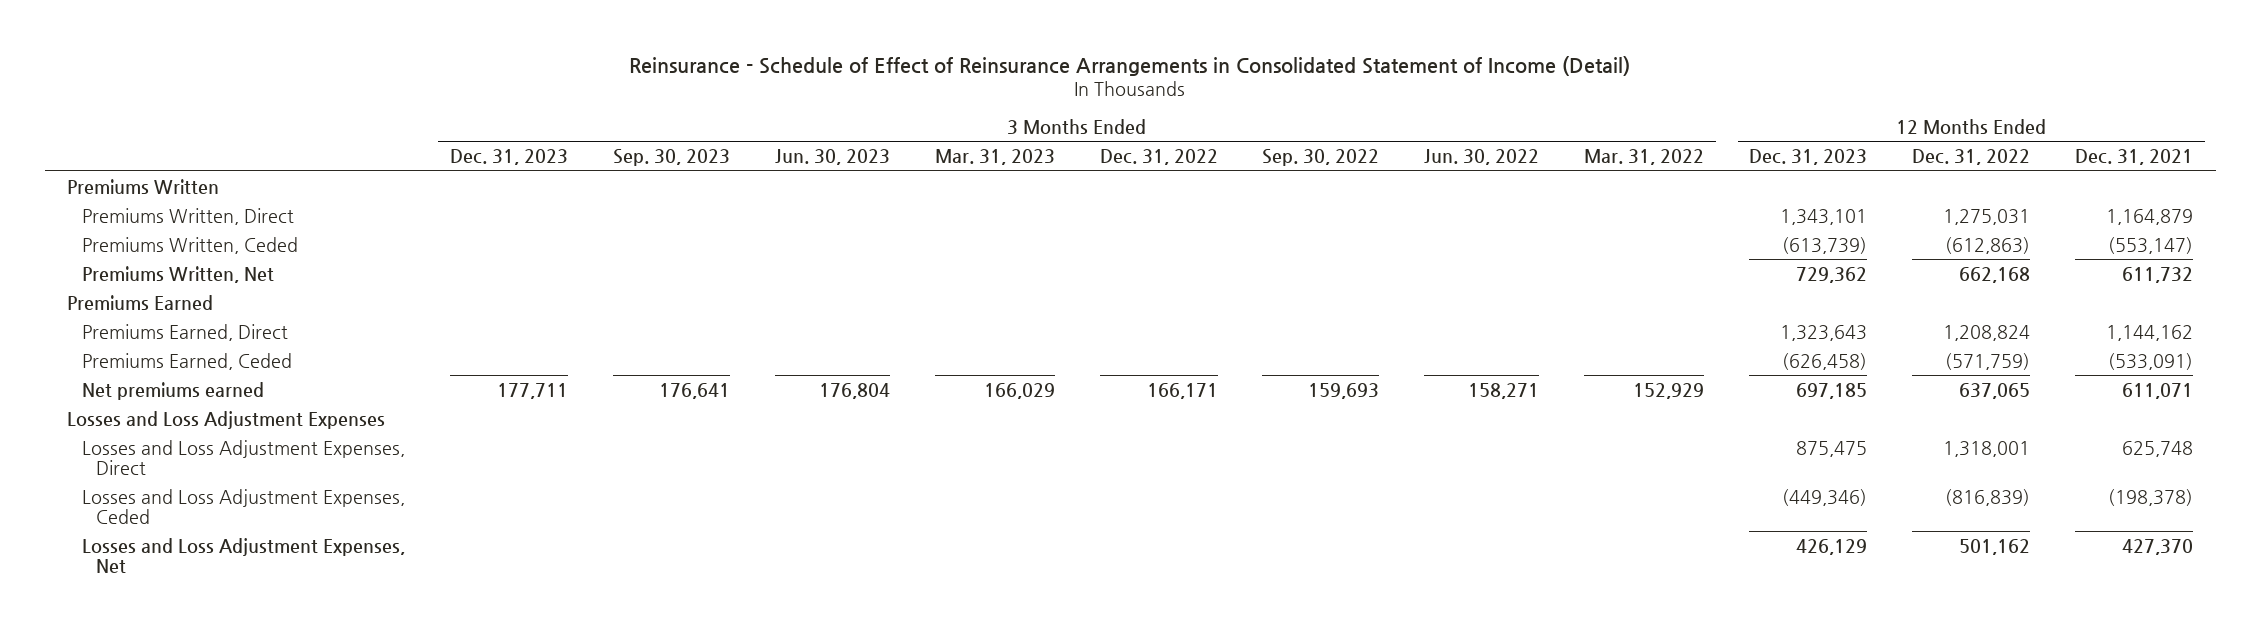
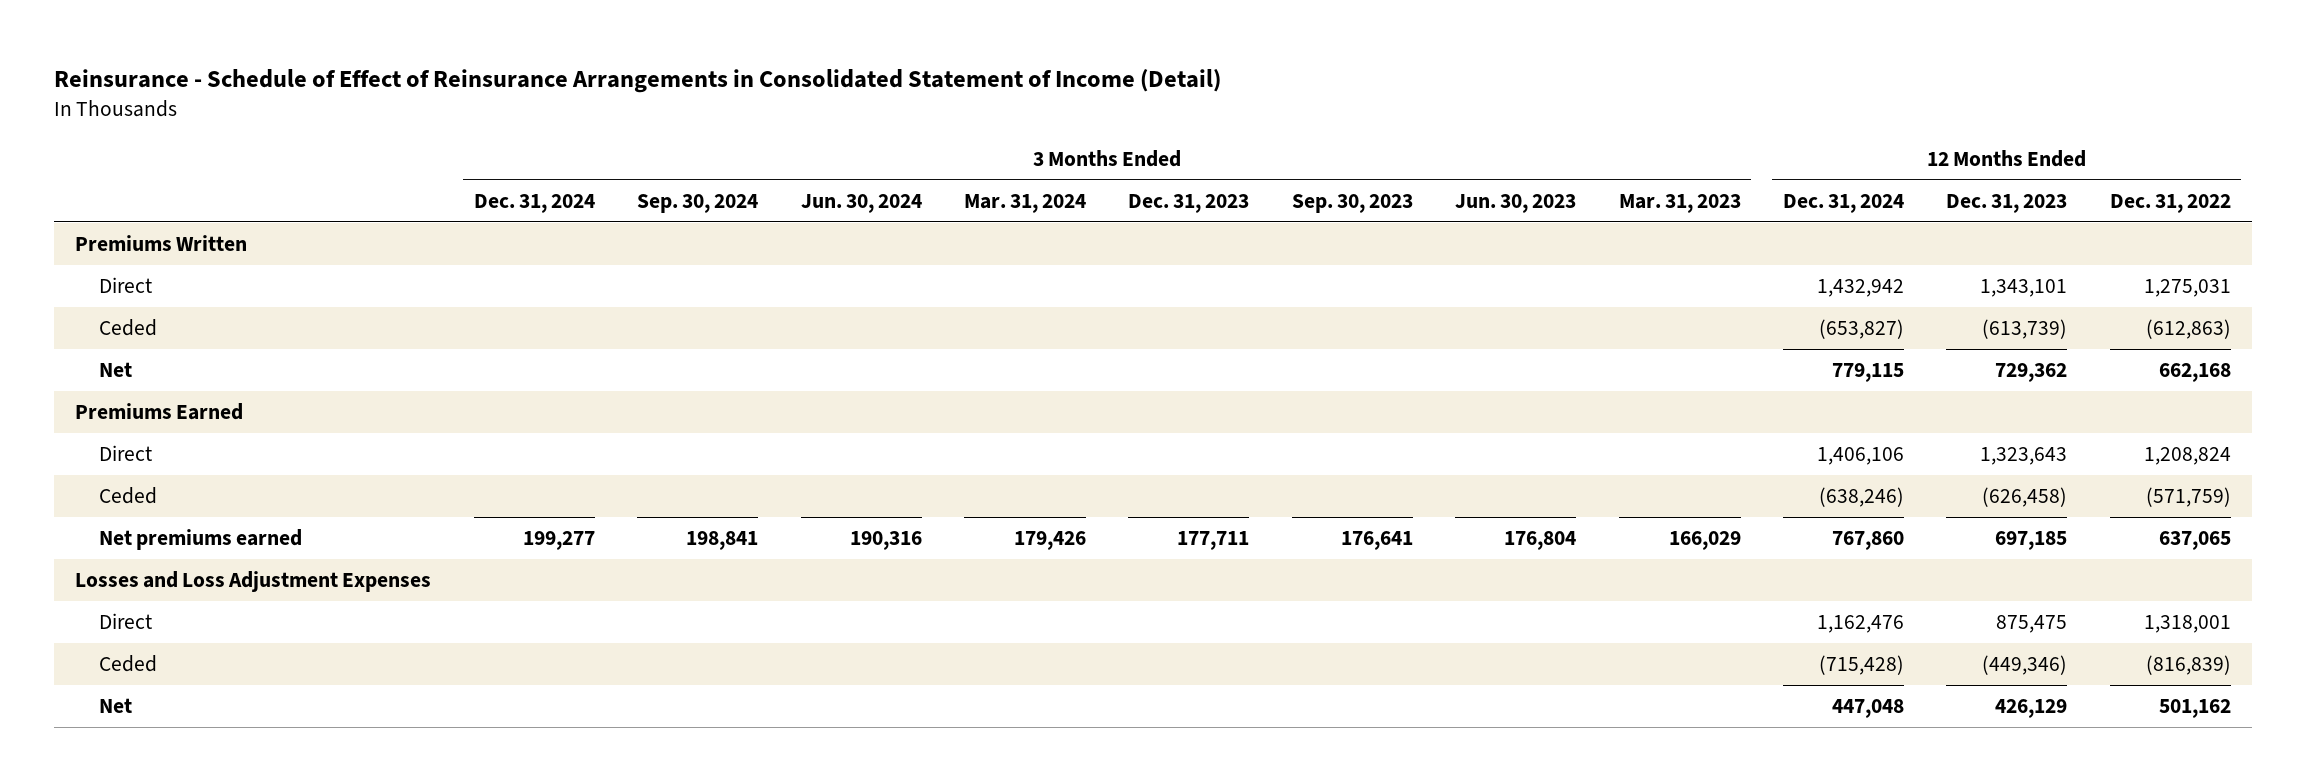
[1099,149,1218,166] Dec. 31, 2022 -> none
[1262,149,1380,167] Sep. 30, 2022 -> none
[1424,149,1540,166] Jun. 30, 2022 -> none
[1584,149,1705,166] Mar. 31, 2022 -> none
[2075,149,2194,166] Dec. 31, 2021 -> none
none -> [473,193,595,213] Dec. 31, 2024
none -> [637,193,759,213] Sep. 30, 2024
none -> [800,193,922,213] Jun. 30, 2024
none -> [963,193,1086,213] Mar. 31, 2024
none -> [1782,193,1904,213] Dec. 31, 2024
[81,207,294,225] Premiums Written, Direct -> [98,277,152,294] Direct
[81,236,298,254] Premiums Written, Ceded -> [98,319,157,337] Ceded
[81,265,274,283] Premiums Written, Net -> [98,362,132,378] Net
[81,323,288,341] Premiums Earned, Direct -> [98,445,152,462] Direct
[81,352,292,370] Premiums Earned, Ceded -> [98,487,157,505] Ceded
[81,439,405,475] Losses and Loss Adjustment Expenses, Direct -> [98,613,152,630] Direct
[81,488,405,524] Losses and Loss Adjustment Expenses, Ceded -> [98,655,157,673] Ceded
[81,537,405,573] Losses and Loss Adjustment Expenses, Net -> [98,698,132,714] Net

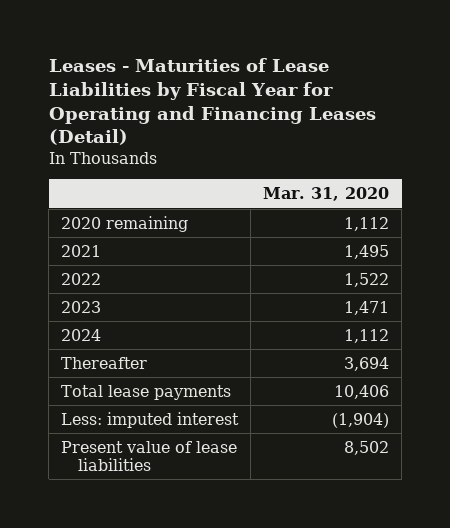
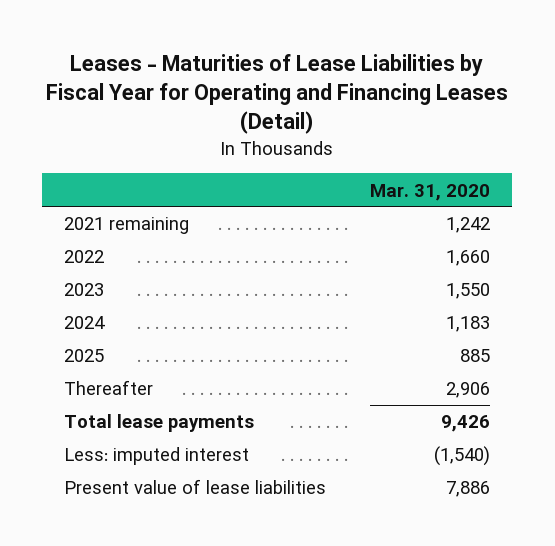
[61,244,102,257] 2021 -> none
[61,215,189,232] 2020 remaining -> [64,217,190,235] 2021 remaining
[344,216,390,231] 1,112 -> [446,217,491,234] 1,242
[344,272,390,287] 1,522 -> [446,250,491,267] 1,660
[344,300,390,315] 1,471 -> [446,283,491,300] 1,550
[344,328,390,343] 1,112 -> [446,316,491,333] 1,183
none -> [64,349,105,363] 2025
[344,356,390,371] 3,694 -> [446,382,491,399] 2,906
[334,384,390,399] 10,406 -> [441,415,491,433] 9,426
[332,412,390,428] (1,904) -> [434,446,491,467] (1,540)
[344,440,390,455] 8,502 -> [446,481,491,498] 7,886

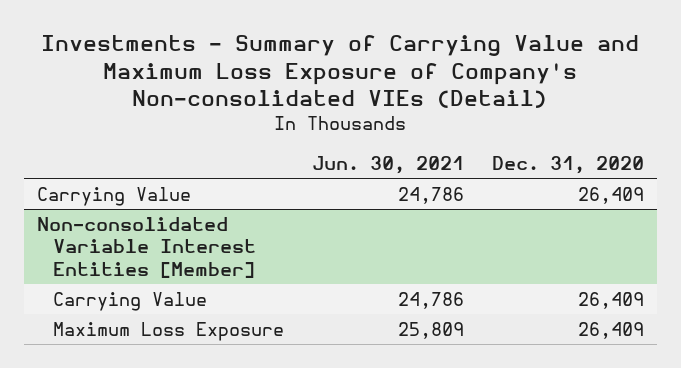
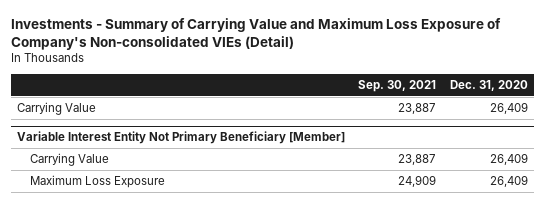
[311,155,464,174] Jun. 30, 2021 -> none
none -> [358,80,437,93] Sep. 30, 2021
[37,216,257,279] Non-consolidated Variable Interest Entities [Member] -> [17,131,346,145] Variable Interest Entity Not Primary Beneficiary [Member]

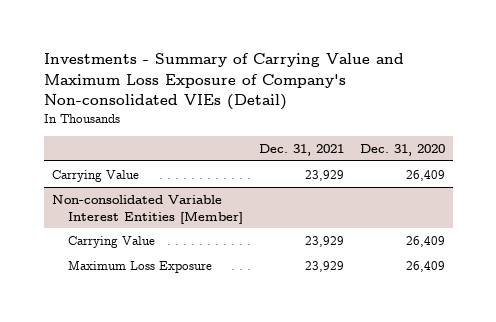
[358,80,437,93] Sep. 30, 2021 -> none
none -> [258,143,344,156] Dec. 31, 2021
[17,131,346,145] Variable Interest Entity Not Primary Beneficiary [Member] -> [51,194,243,224] Non-consolidated Variable Interest Entities [Member]

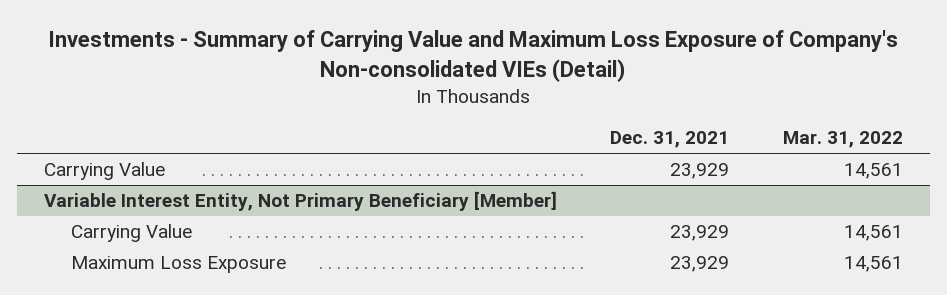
[359,143,445,156] Dec. 31, 2020 -> none
none -> [783,131,904,149] Mar. 31, 2022
[51,194,243,224] Non-consolidated Variable Interest Entities [Member] -> [43,191,557,212] Variable Interest Entity, Not Primary Beneficiary [Member]

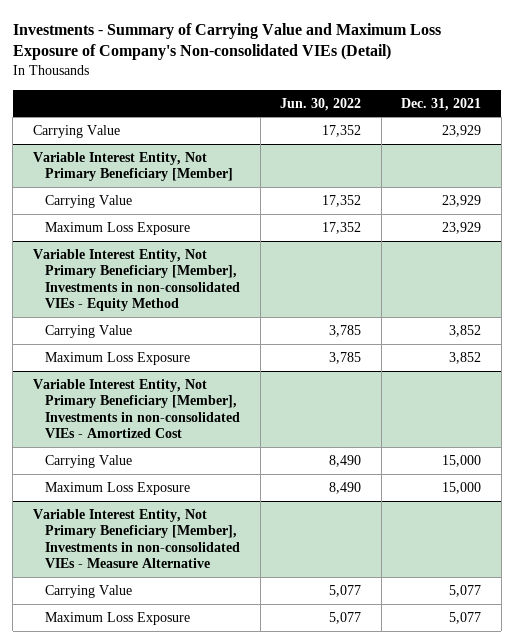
[783,131,904,149] Mar. 31, 2022 -> none
none -> [280,97,362,111] Jun. 30, 2022
none -> [32,248,241,312] Variable Interest Entity, Not Primary Beneficiary [Member], Investments in non-consolidated VIEs - Equity Method
none -> [45,324,133,338] Carrying Value
none -> [45,351,191,365] Maximum Loss Exposure
none -> [32,378,241,439] Variable Interest Entity, Not Primary Beneficiary [Member], Investments in non-consolidated VIEs - Amortized Cost
none -> [45,454,133,468] Carrying Value
none -> [45,481,191,495] Maximum Loss Exposure
none -> [32,508,241,569] Variable Interest Entity, Not Primary Beneficiary [Member], Investments in non-consolidated VIEs - Measure Alternative
none -> [45,584,133,598] Carrying Value
none -> [45,611,191,625] Maximum Loss Exposure

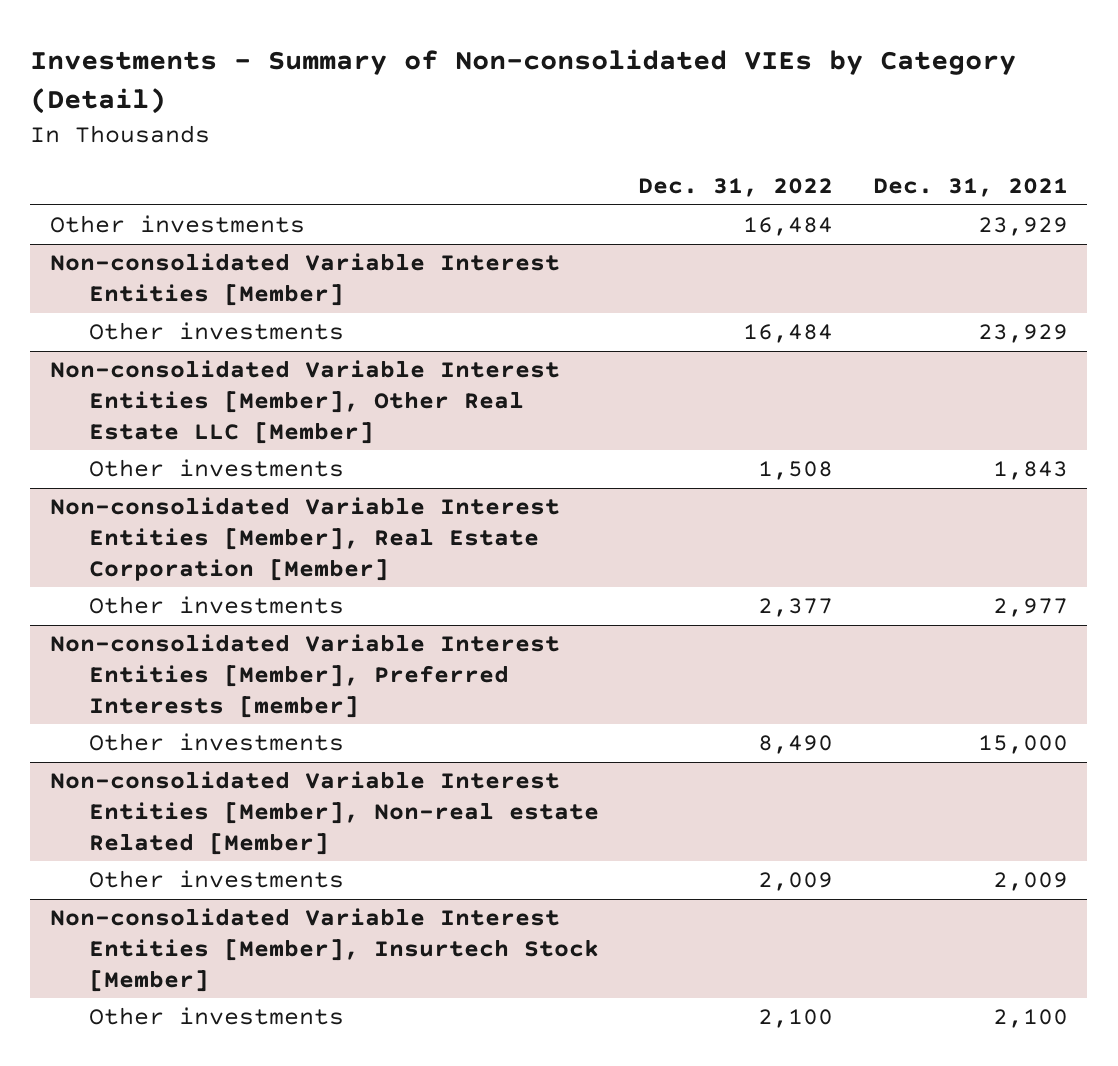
[12,22,441,61] Investments - Summary of Carrying Value and Maximum Loss Exposure of Company's Non-consolidated VIEs (Detail) -> [30,49,1017,115] Investments - Summary of Non-consolidated VIEs by Category (Detail)
[280,97,362,111] Jun. 30, 2022 -> none
none -> [638,178,834,198] Dec. 31, 2022
[45,221,191,235] Maximum Loss Exposure -> none
[32,248,241,312] Variable Interest Entity, Not Primary Beneficiary [Member], Investments in non-consolidated VIEs - Equity Method -> none
[45,324,133,338] Carrying Value -> none
[45,351,191,365] Maximum Loss Exposure -> none
[32,378,241,439] Variable Interest Entity, Not Primary Beneficiary [Member], Investments in non-consolidated VIEs - Amortized Cost -> none
[45,454,133,468] Carrying Value -> none
[45,481,191,495] Maximum Loss Exposure -> none
[32,508,241,569] Variable Interest Entity, Not Primary Beneficiary [Member], Investments in non-consolidated VIEs - Measure Alternative -> none
[45,584,133,598] Carrying Value -> none
[45,611,191,625] Maximum Loss Exposure -> none
[32,124,120,138] Carrying Value -> [50,215,306,234] Other investments
[32,151,234,182] Variable Interest Entity, Not Primary Beneficiary [Member] -> [50,253,561,307] Non-consolidated Variable Interest Entities [Member]
[45,194,133,208] Carrying Value -> [89,322,345,341] Other investments
none -> [50,360,561,444] Non-consolidated Variable Interest Entities [Member], Other Real Estate LLC [Member]
none -> [89,459,345,478] Other investments
none -> [50,497,561,581] Non-consolidated Variable Interest Entities [Member], Real Estate Corporation [Member]
none -> [89,596,345,615] Other investments
none -> [50,634,561,718] Non-consolidated Variable Interest Entities [Member], Preferred Interests [member]
none -> [89,733,345,752] Other investments
none -> [50,771,600,855] Non-consolidated Variable Interest Entities [Member], Non-real estate Related [Member]
none -> [89,870,345,889] Other investments
none -> [50,908,600,992] Non-consolidated Variable Interest Entities [Member], Insurtech Stock [Member]
none -> [89,1007,345,1026] Other investments

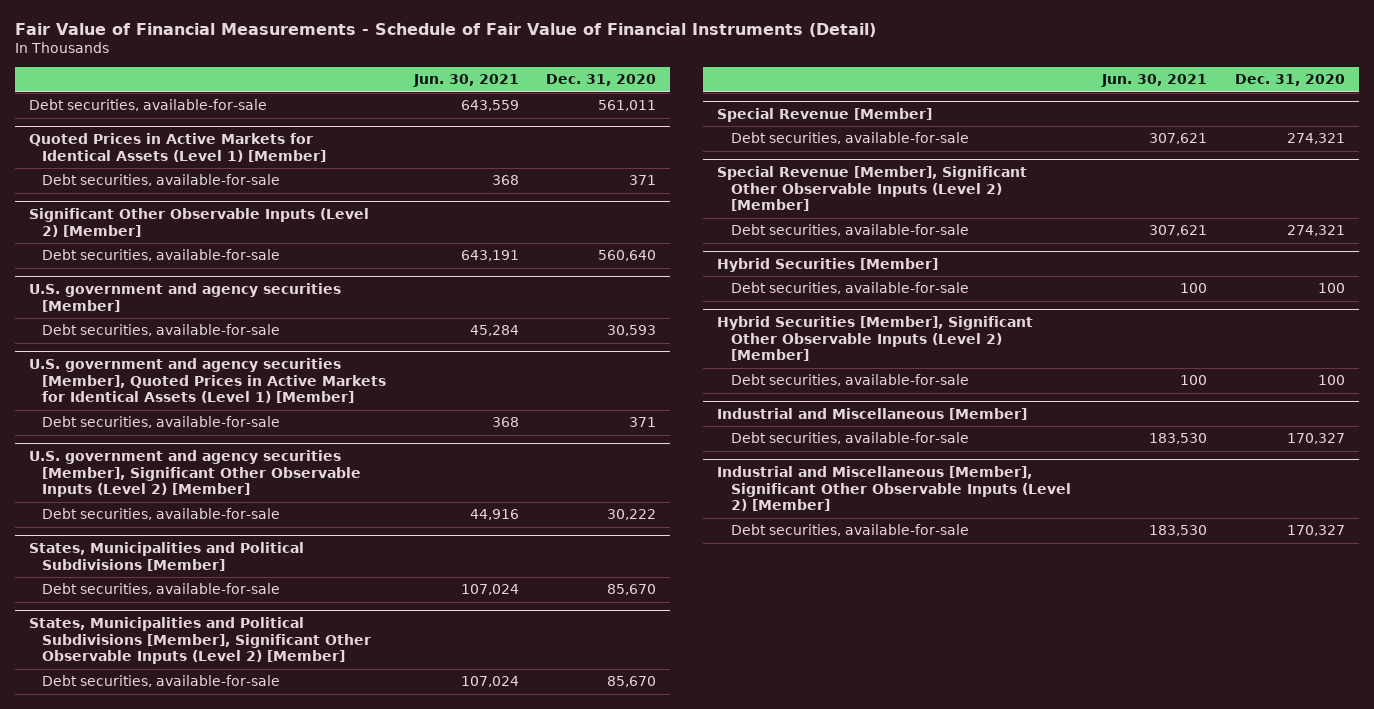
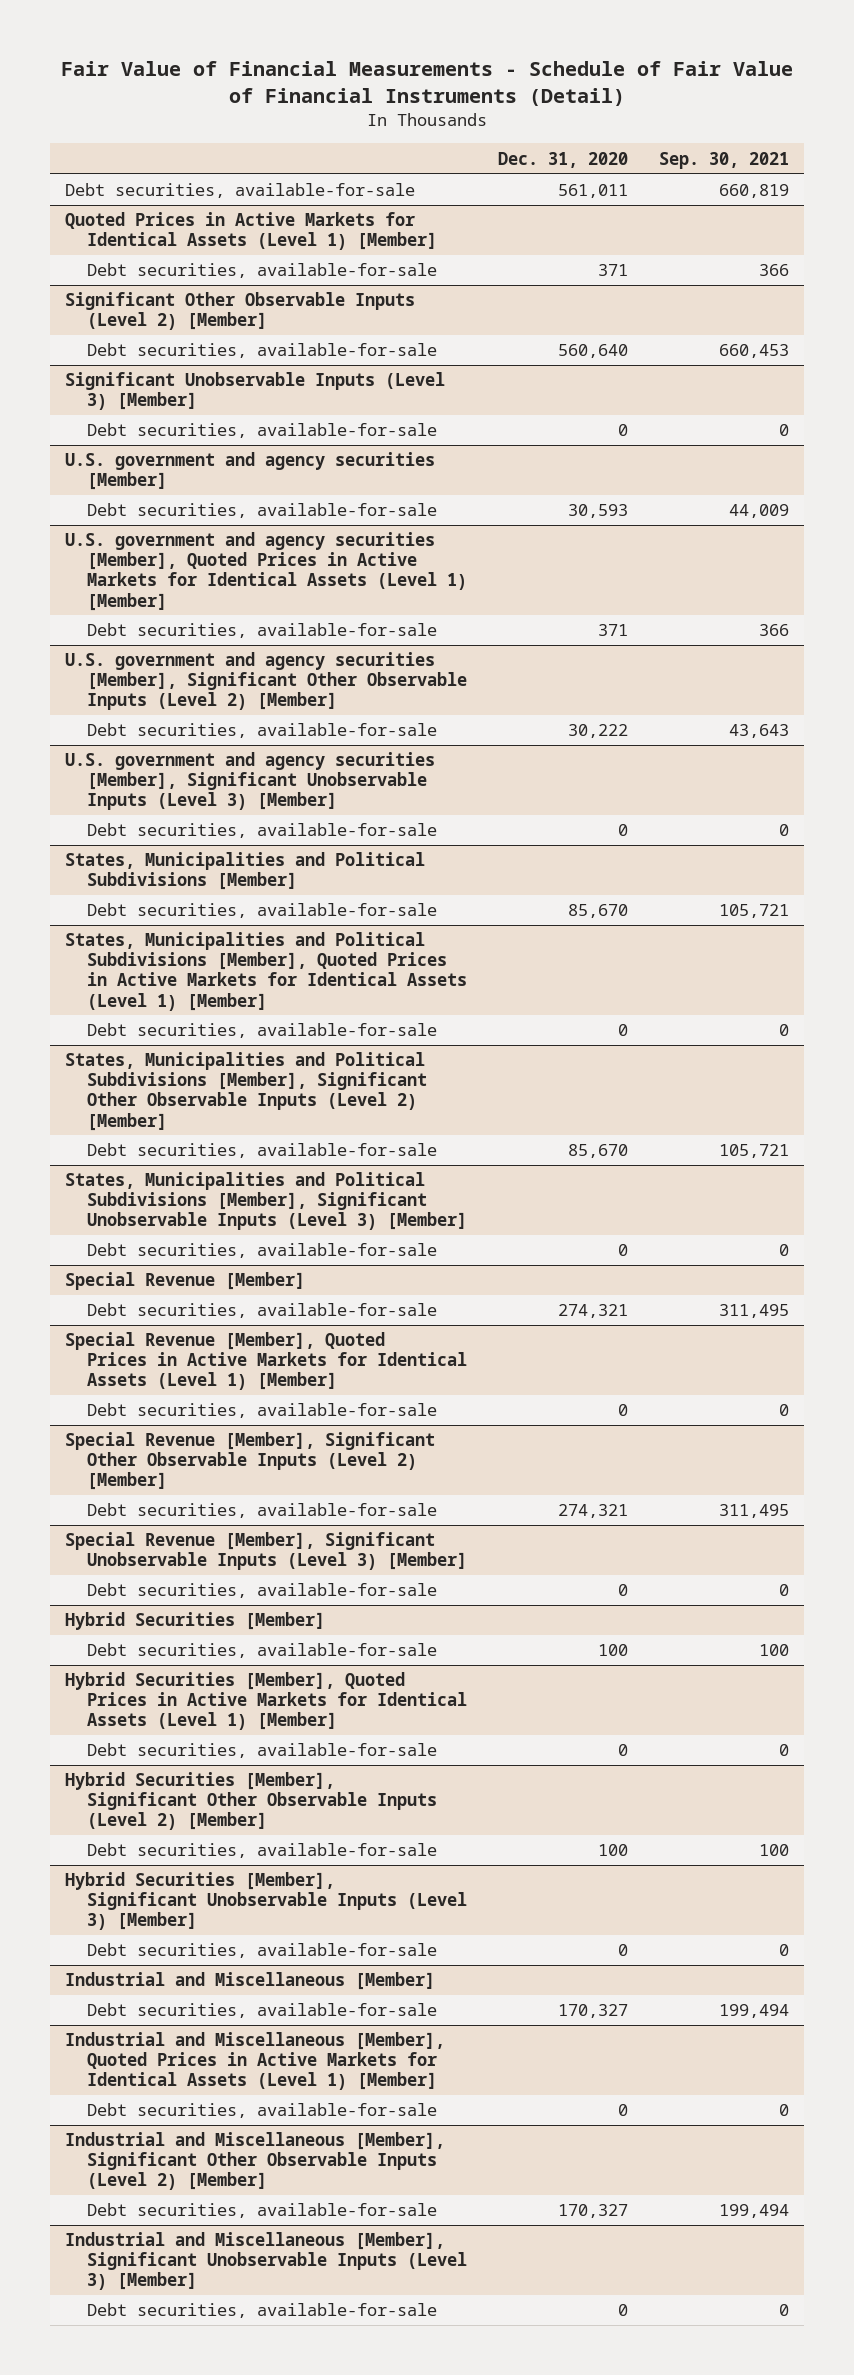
[412,74,519,88] Jun. 30, 2021 -> none
none -> [658,151,789,169] Sep. 30, 2021
none -> [65,372,446,411] Significant Unobservable Inputs (Level 3) [Member]
none -> [87,423,438,439] Debt securities, available-for-sale
none -> [65,752,436,811] U.S. government and agency securities [Member], Significant Unobservable Inputs (Level 3) [Member]
none -> [87,823,438,839] Debt securities, available-for-sale
none -> [65,932,468,1011] States, Municipalities and Political Subdivisions [Member], Quoted Prices in Active Markets for Identical Assets (Level 1) [Member]
none -> [87,1023,438,1039] Debt securities, available-for-sale
none -> [65,1172,468,1231] States, Municipalities and Political Subdivisions [Member], Significant Unobservable Inputs (Level 3) [Member]
none -> [87,1243,438,1259] Debt securities, available-for-sale
none -> [65,1332,468,1391] Special Revenue [Member], Quoted Prices in Active Markets for Identical Assets (Level 1) [Member]
none -> [87,1403,438,1419] Debt securities, available-for-sale
none -> [65,1532,468,1571] Special Revenue [Member], Significant Unobservable Inputs (Level 3) [Member]
none -> [87,1583,438,1599] Debt securities, available-for-sale
none -> [65,1672,468,1731] Hybrid Securities [Member], Quoted Prices in Active Markets for Identical Assets (Level 1) [Member]
none -> [87,1743,438,1759] Debt securities, available-for-sale
none -> [65,1872,468,1931] Hybrid Securities [Member], Significant Unobservable Inputs (Level 3) [Member]
none -> [87,1943,438,1959] Debt securities, available-for-sale
none -> [65,2032,446,2091] Industrial and Miscellaneous [Member], Quoted Prices in Active Markets for Identical Assets (Level 1) [Member]
none -> [87,2103,438,2119] Debt securities, available-for-sale
none -> [65,2232,468,2291] Industrial and Miscellaneous [Member], Significant Unobservable Inputs (Level 3) [Member]
none -> [87,2303,438,2319] Debt securities, available-for-sale

